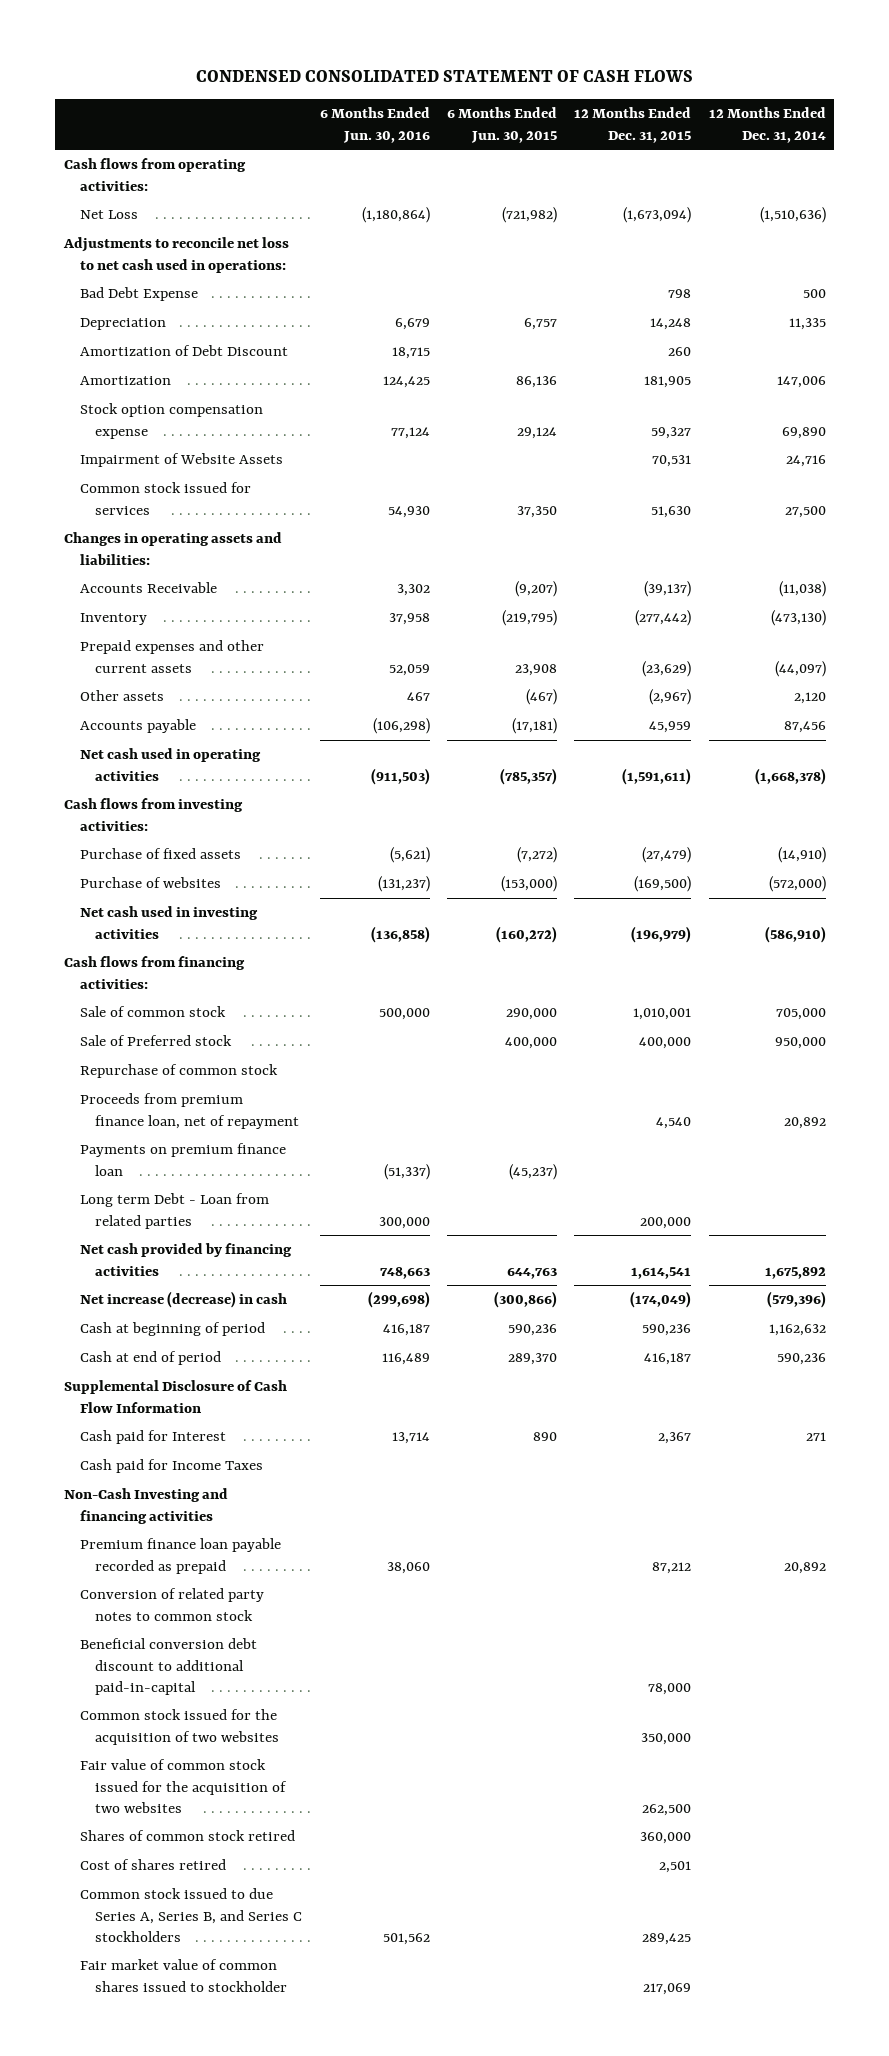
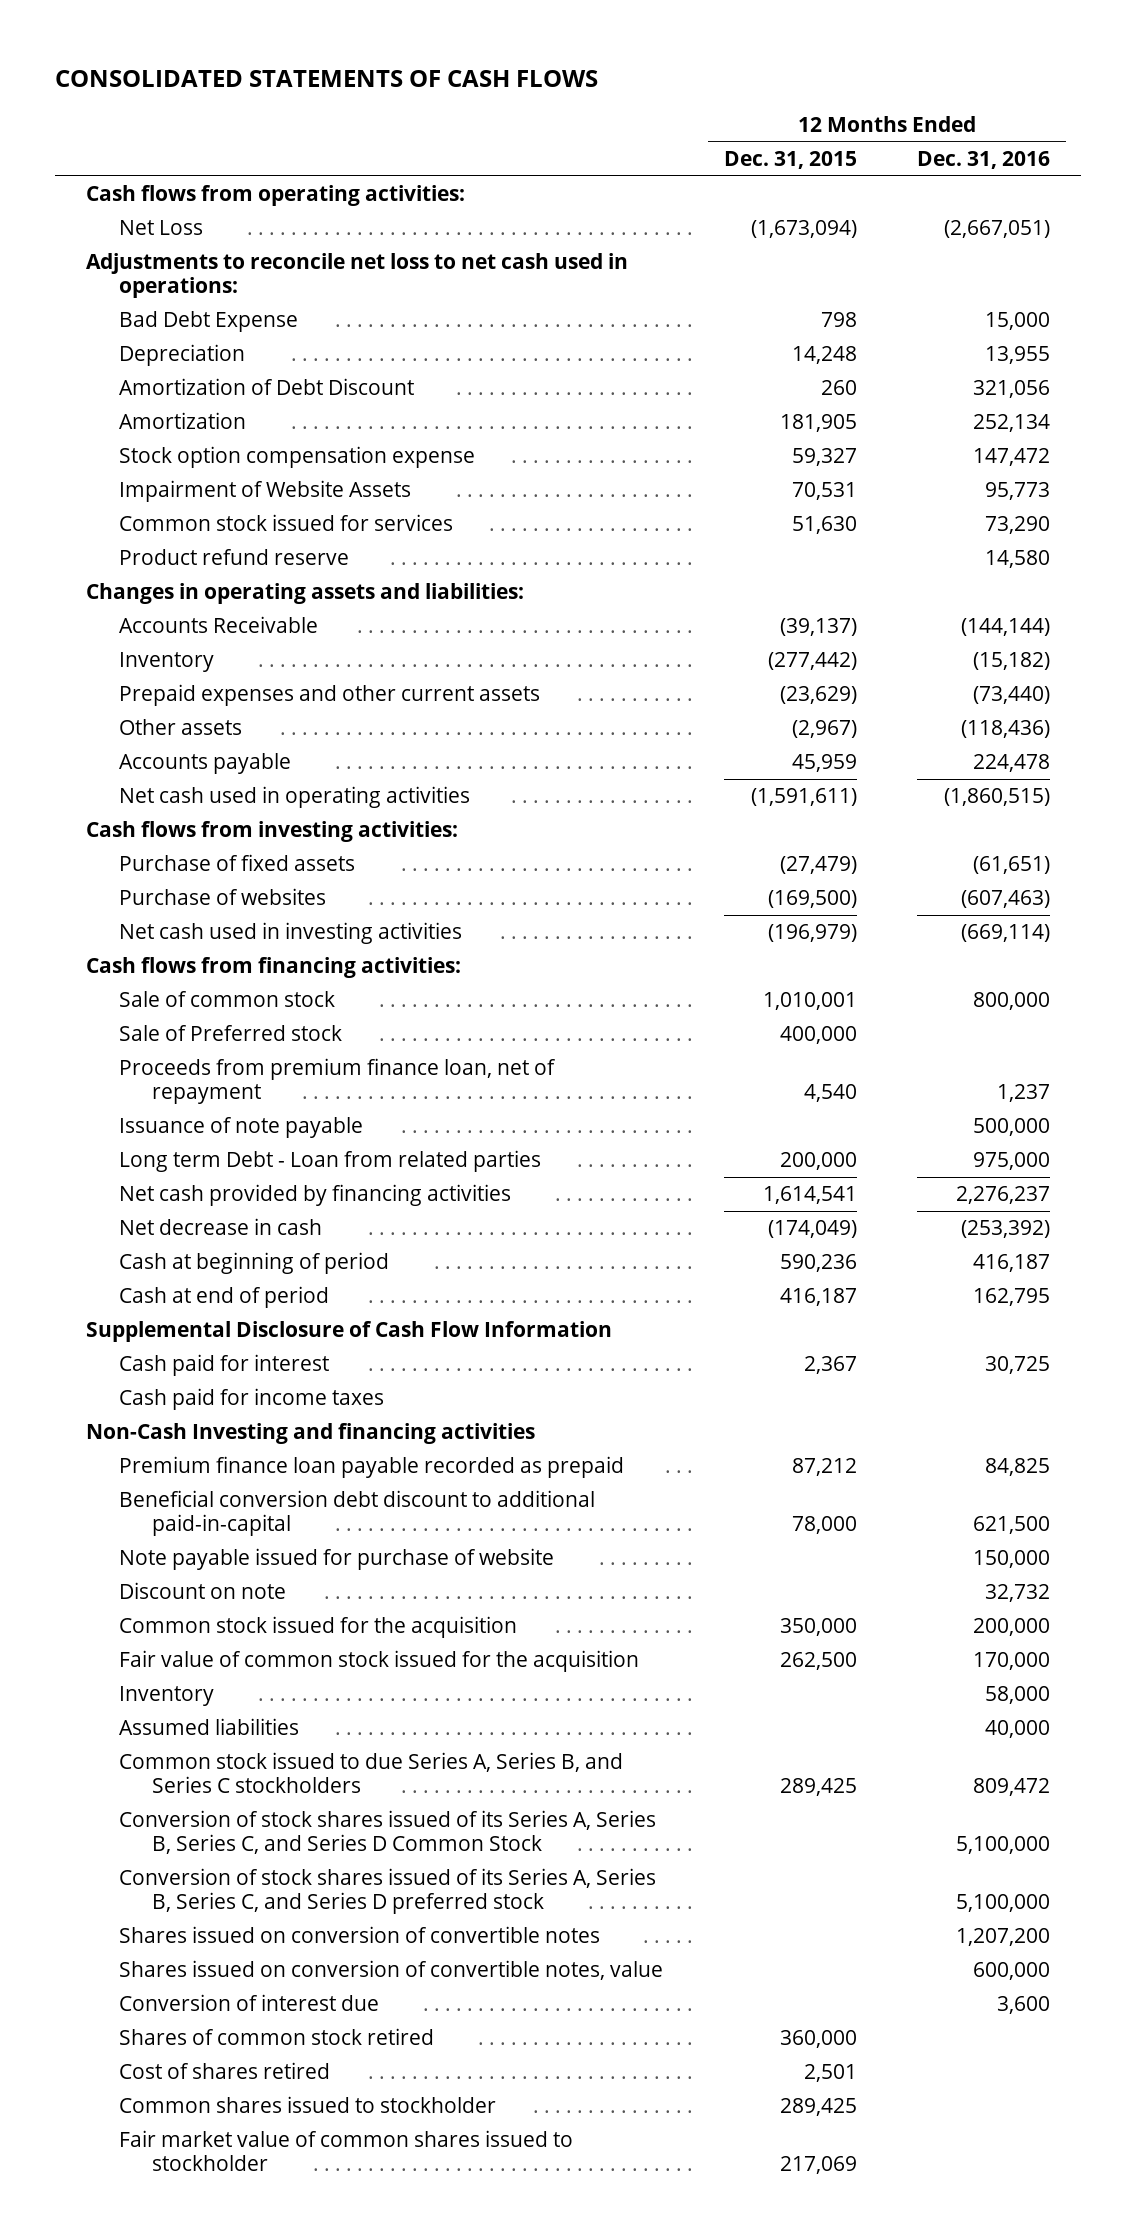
[195,69,693,82] CONDENSED CONSOLIDATED STATEMENT OF CASH FLOWS -> [55,70,599,88] CONSOLIDATED STATEMENTS OF CASH FLOWS
[319,107,430,143] 6 Months Ended Jun. 30, 2016 -> none
[446,107,557,143] 6 Months Ended Jun. 30, 2015 -> none
[708,107,826,143] 12 Months Ended Dec. 31, 2014 -> none
none -> [917,151,1051,170] Dec. 31, 2016
none -> [118,549,349,566] Product refund reserve
[79,1064,278,1079] Repurchase of common stock -> none
[79,1143,286,1176] Payments on premium finance loan -> none
none -> [118,1117,363,1139] Issuance of note payable
[79,1291,287,1309] Net increase (decrease) in cash -> [118,1218,322,1236] Net decrease in cash
[79,1430,226,1445] Cash paid for Interest -> [118,1354,329,1377] Cash paid for interest
[79,1459,263,1474] Cash paid for Income Taxes -> [118,1388,384,1411] Cash paid for income taxes
[79,1588,264,1621] Conversion of related party notes to common stock -> none
none -> [118,1548,554,1571] Note payable issued for purchase of website
none -> [118,1582,286,1600] Discount on note
[79,1709,280,1745] Common stock issued for the acquisition of two websites -> [118,1616,517,1639] Common stock issued for the acquisition
[79,1759,288,1813] Fair value of common stock issued for the acquisition of two websites -> [118,1650,639,1673] Fair value of common stock issued for the acquisition
none -> [118,1686,214,1707] Inventory
none -> [118,1718,299,1736] Assumed liabilities
[79,1888,303,1942] Common stock issued to due Series A, Series B, and Series C stockholders -> [118,1752,623,1794] Common stock issued to due Series A, Series B, and Series C stockholders
none -> [118,1810,656,1855] Conversion of stock shares issued of its Series A, Series B, Series C, and Series D Common Stock
none -> [118,1868,656,1915] Conversion of stock shares issued of its Series A, Series B, Series C, and Series D preferred stock
none -> [118,1926,600,1944] Shares issued on conversion of convertible notes
none -> [118,1960,663,1981] Shares issued on conversion of convertible notes, value
none -> [118,1994,379,2012] Conversion of interest due
none -> [118,2096,496,2114] Common shares issued to stockholder

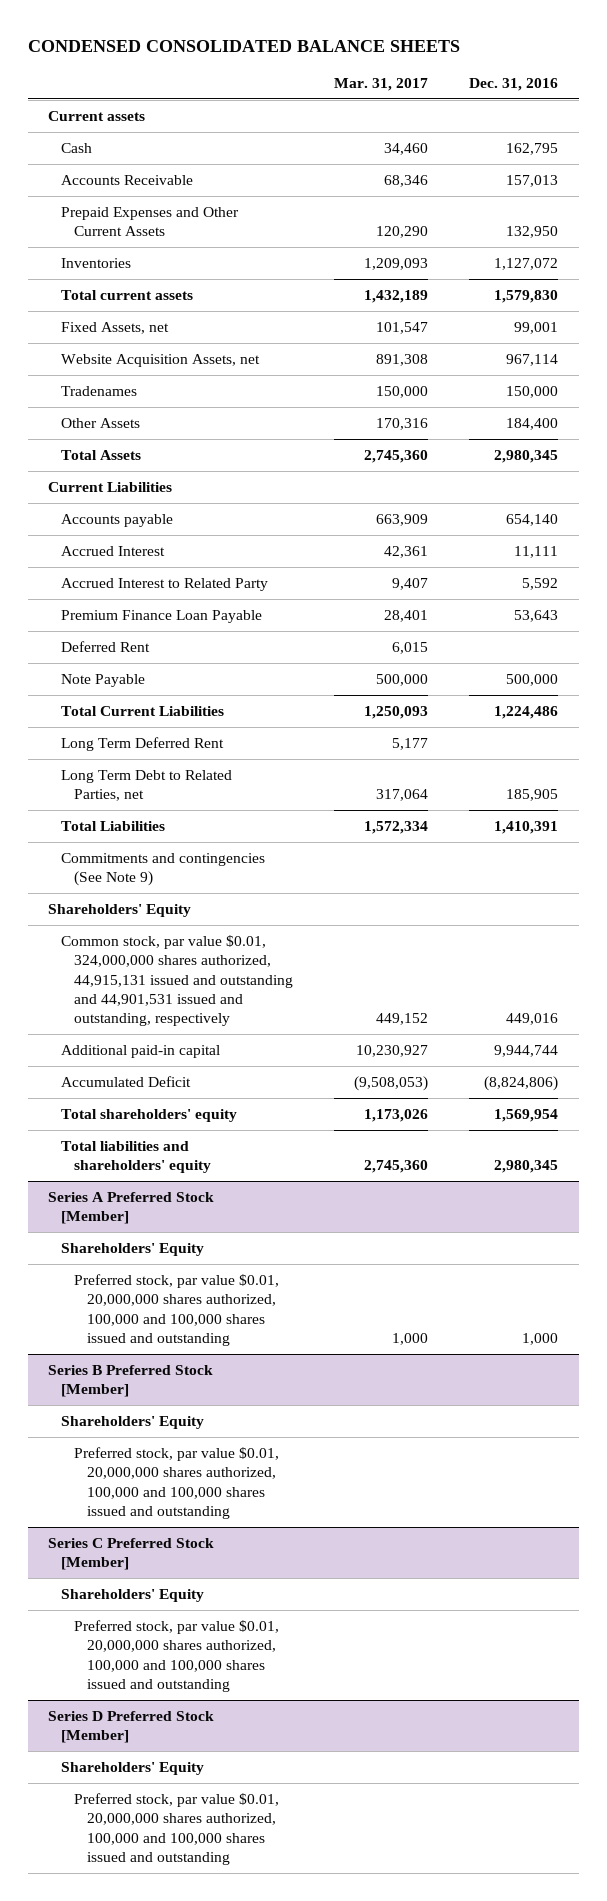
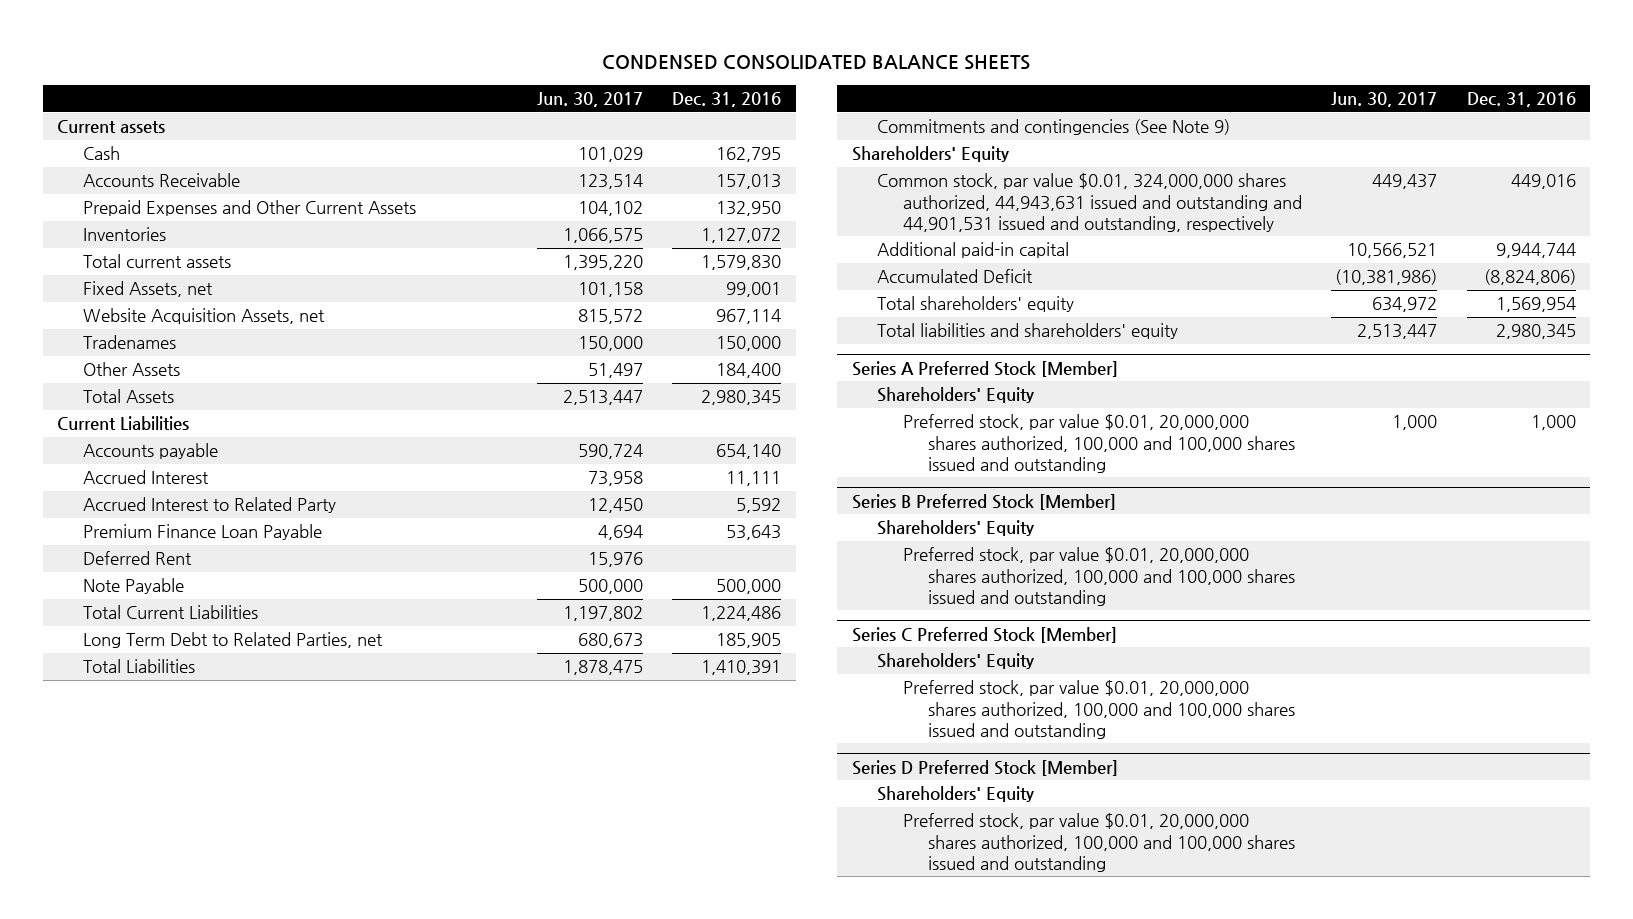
[334,77,429,91] Mar. 31, 2017 -> none
none -> [536,92,643,108] Jun. 30, 2017
[61,736,225,751] Long Term Deferred Rent -> none
[61,934,293,1027] Common stock, par value $0.01, 324,000,000 shares authorized, 44,915,131 issued and outstanding and 44,901,531 issued and outstanding, respectively -> [877,173,1302,232] Common stock, par value $0.01, 324,000,000 shares authorized, 44,943,631 issued and outstanding and 44,901,531 issued and outstanding, respectively

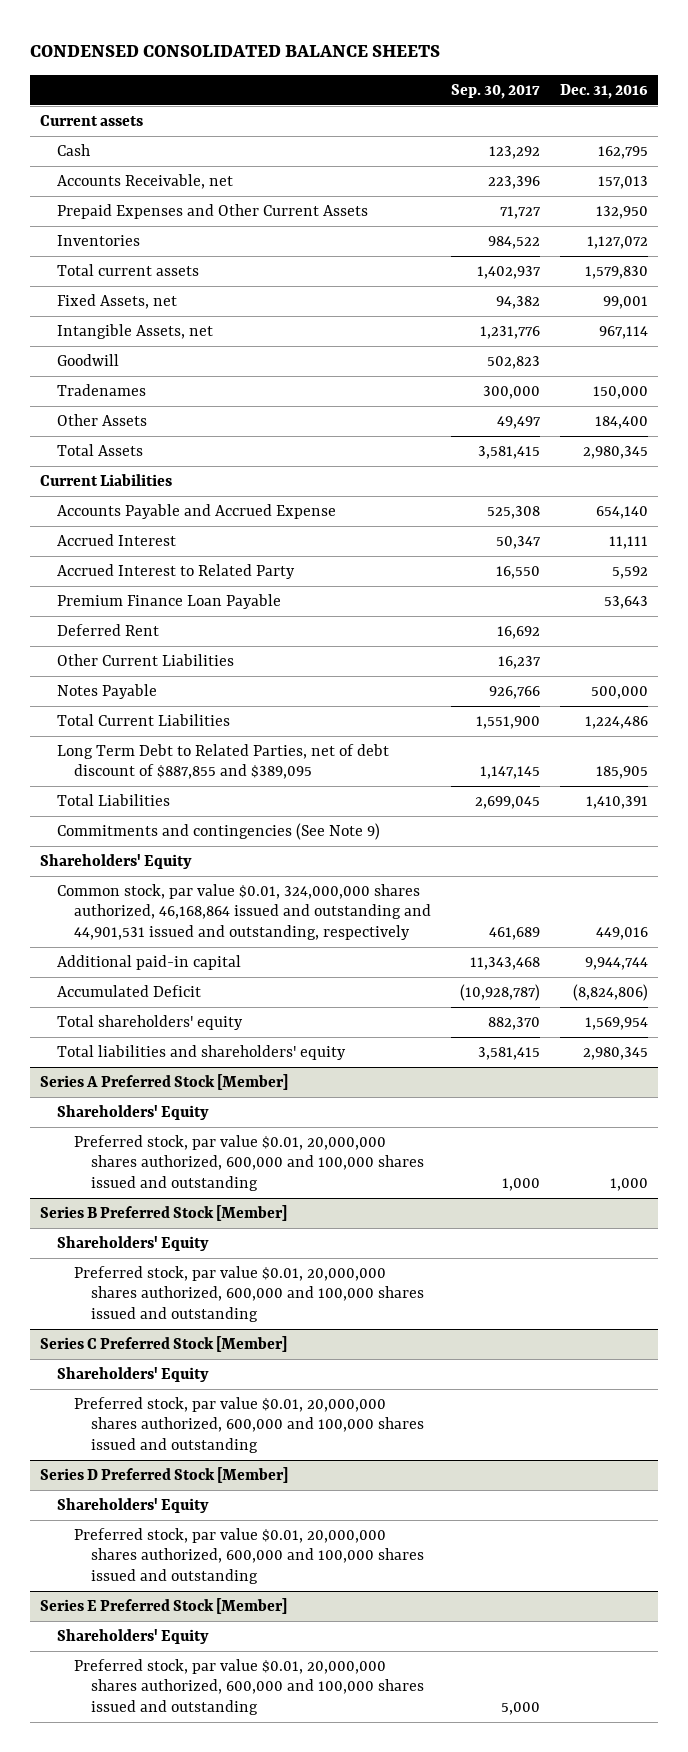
[536,92,643,108] Jun. 30, 2017 -> none
none -> [450,83,540,99] Sep. 30, 2017
[82,173,240,188] Accounts Receivable -> [56,173,233,189] Accounts Receivable, net
[82,308,325,325] Website Acquisition Assets, net -> [56,323,213,339] Intangible Assets, net
none -> [56,353,119,366] Goodwill
[82,443,218,460] Accounts payable -> [56,503,336,519] Accounts Payable and Accrued Expense
none -> [56,653,234,666] Other Current Liabilities
[82,578,184,595] Note Payable -> [56,683,157,699] Notes Payable
[82,632,383,649] Long Term Debt to Related Parties, net -> [56,743,389,780] Long Term Debt to Related Parties, net of debt discount of $887,855 and $389,095
[877,173,1302,232] Common stock, par value $0.01, 324,000,000 shares authorized, 44,943,631 issued and outstanding and 44,901,531 issued and outstanding, respectively -> [56,883,432,940] Common stock, par value $0.01, 324,000,000 shares authorized, 46,168,864 issued and outstanding and 44,901,531 issued and outstanding, respectively
[902,414,1296,473] Preferred stock, par value $0.01, 20,000,000 shares authorized, 100,000 and 100,000 shares issued and outstanding -> [74,1134,425,1191] Preferred stock, par value $0.01, 20,000,000 shares authorized, 600,000 and 100,000 shares issued and outstanding
[902,547,1296,606] Preferred stock, par value $0.01, 20,000,000 shares authorized, 100,000 and 100,000 shares issued and outstanding -> [74,1265,425,1322] Preferred stock, par value $0.01, 20,000,000 shares authorized, 600,000 and 100,000 shares issued and outstanding
[902,680,1296,739] Preferred stock, par value $0.01, 20,000,000 shares authorized, 100,000 and 100,000 shares issued and outstanding -> [74,1396,425,1453] Preferred stock, par value $0.01, 20,000,000 shares authorized, 600,000 and 100,000 shares issued and outstanding
[902,813,1296,872] Preferred stock, par value $0.01, 20,000,000 shares authorized, 100,000 and 100,000 shares issued and outstanding -> [74,1527,425,1584] Preferred stock, par value $0.01, 20,000,000 shares authorized, 600,000 and 100,000 shares issued and outstanding
none -> [39,1597,287,1614] Series E Preferred Stock [Member]
none -> [56,1628,209,1644] Shareholders' Equity
none -> [74,1658,425,1715] Preferred stock, par value $0.01, 20,000,000 shares authorized, 600,000 and 100,000 shares issued and outstanding

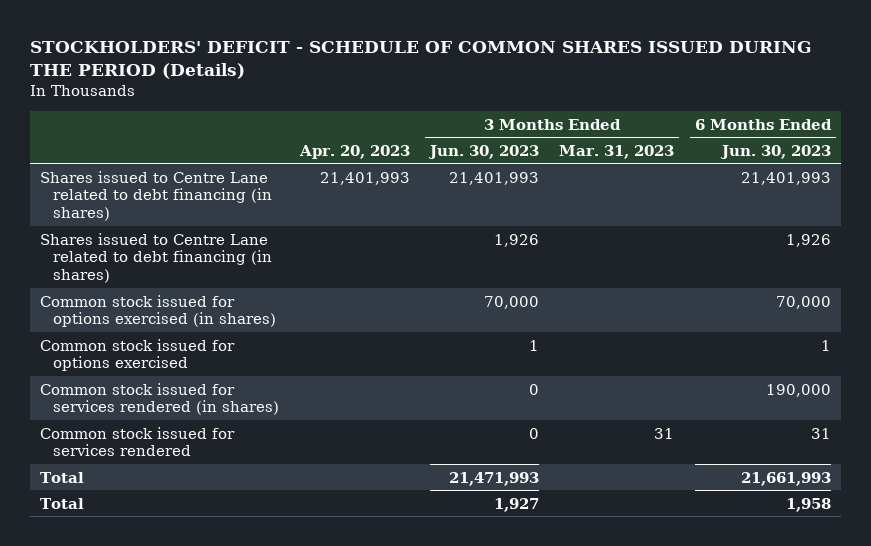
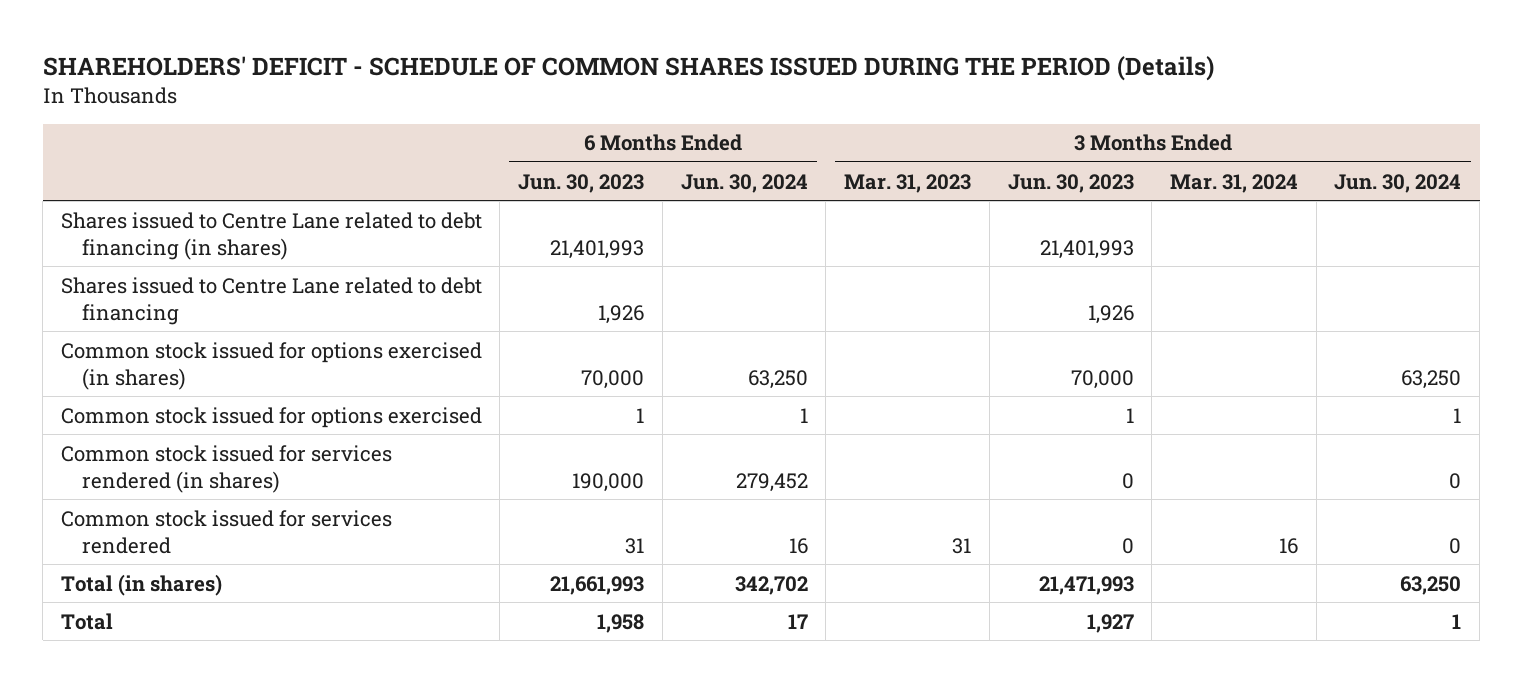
[29,40,812,80] STOCKHOLDERS' DEFICIT - SCHEDULE OF COMMON SHARES ISSUED DURING THE PERIOD (Details) -> [42,55,1214,81] SHAREHOLDERS' DEFICIT - SCHEDULE OF COMMON SHARES ISSUED DURING THE PERIOD (Details)
[298,144,410,159] Apr. 20, 2023 -> none
none -> [680,173,808,193] Jun. 30, 2024
none -> [1169,173,1298,193] Mar. 31, 2024
none -> [1334,173,1462,193] Jun. 30, 2024
[40,232,273,283] Shares issued to Centre Lane related to debt financing (in shares) -> [60,276,482,325] Shares issued to Centre Lane related to debt financing
[40,471,85,483] Total -> [60,573,222,596] Total (in shares)

